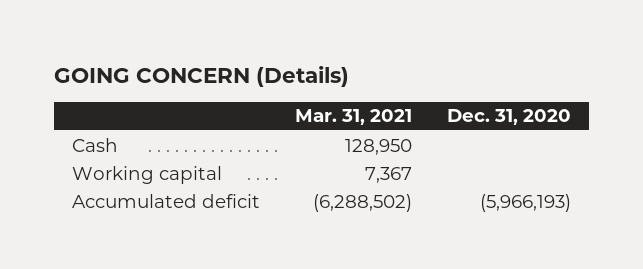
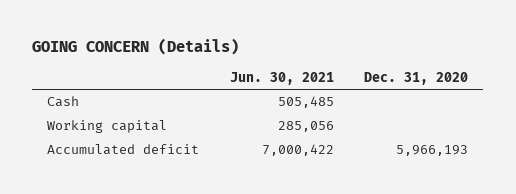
[295,109,413,126] Mar. 31, 2021 -> none
none -> [229,72,334,86] Jun. 30, 2021
[480,193,572,212] (5,966,193) -> [396,145,469,157] 5,966,193

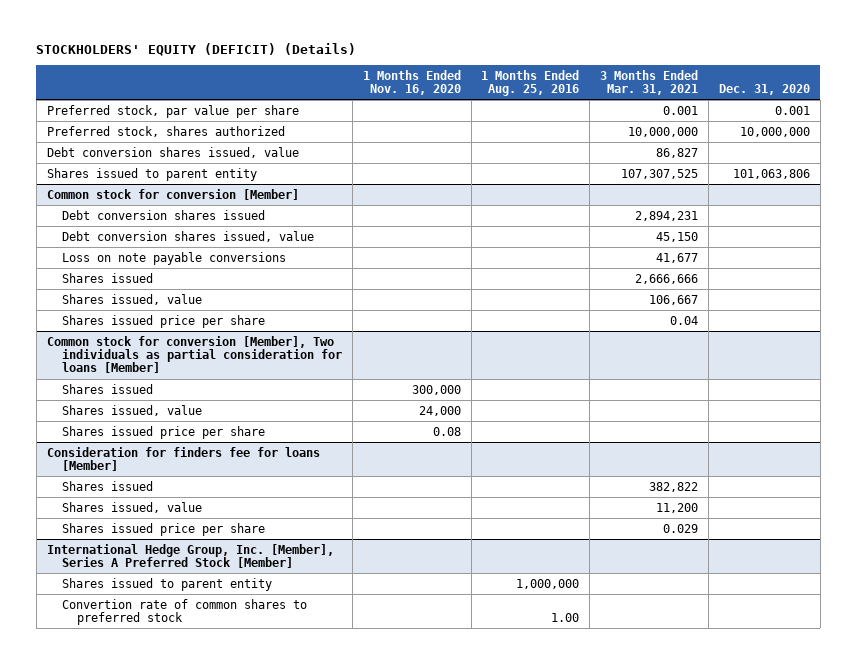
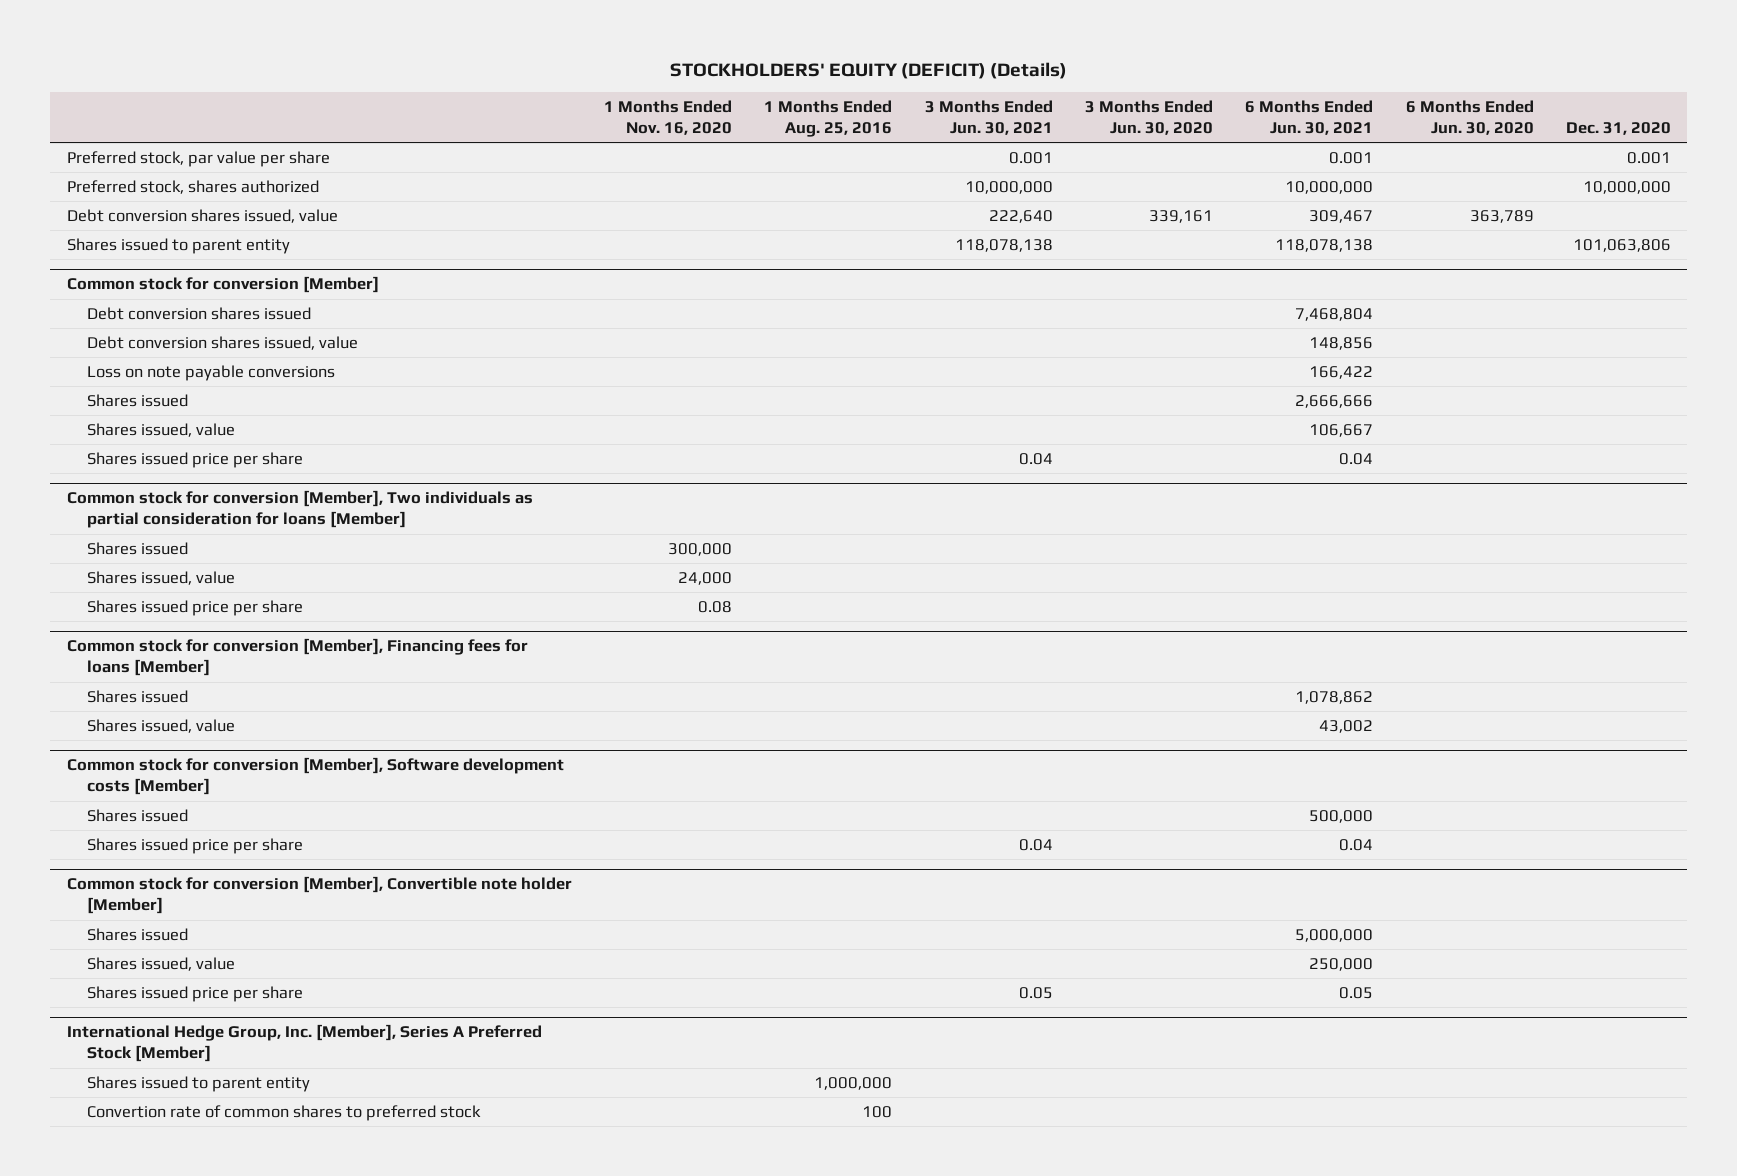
[600,69,699,96] 3 Months Ended Mar. 31, 2021 -> none
none -> [924,100,1053,136] 3 Months Ended Jun. 30, 2021
none -> [1084,100,1213,136] 3 Months Ended Jun. 30, 2020
none -> [1245,100,1374,136] 6 Months Ended Jun. 30, 2021
none -> [1405,100,1534,136] 6 Months Ended Jun. 30, 2020
[46,446,320,471] Consideration for finders fee for loans [Member] -> none
[61,480,153,491] Shares issued -> none
[61,501,202,513] Shares issued, value -> none
[61,522,265,536] Shares issued price per share -> none
none -> [66,638,528,677] Common stock for conversion [Member], Financing fees for loans [Member]
none -> [87,689,189,703] Shares issued
none -> [87,718,236,733] Shares issued, value
none -> [66,757,564,796] Common stock for conversion [Member], Software development costs [Member]
none -> [87,808,189,822] Shares issued
none -> [87,837,304,854] Shares issued price per share
none -> [66,876,572,915] Common stock for conversion [Member], Convertible note holder [Member]
none -> [87,927,189,941] Shares issued
none -> [87,956,236,971] Shares issued, value
none -> [87,985,304,1002] Shares issued price per share
[551,612,580,622] 1.00 -> [862,1105,893,1118] 100

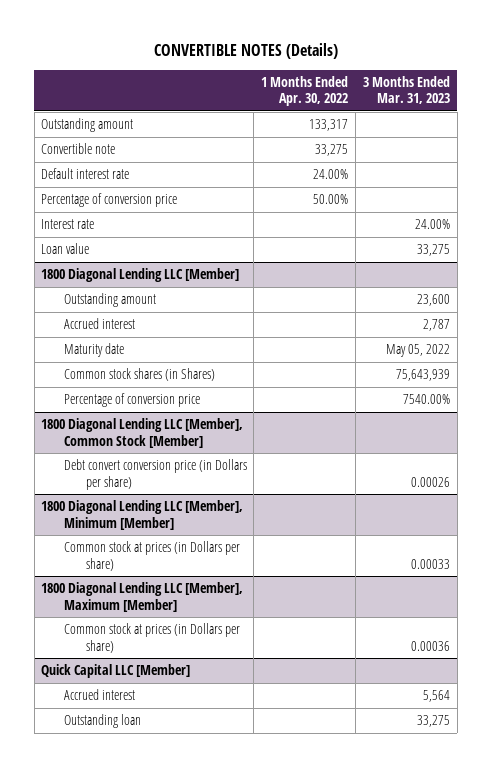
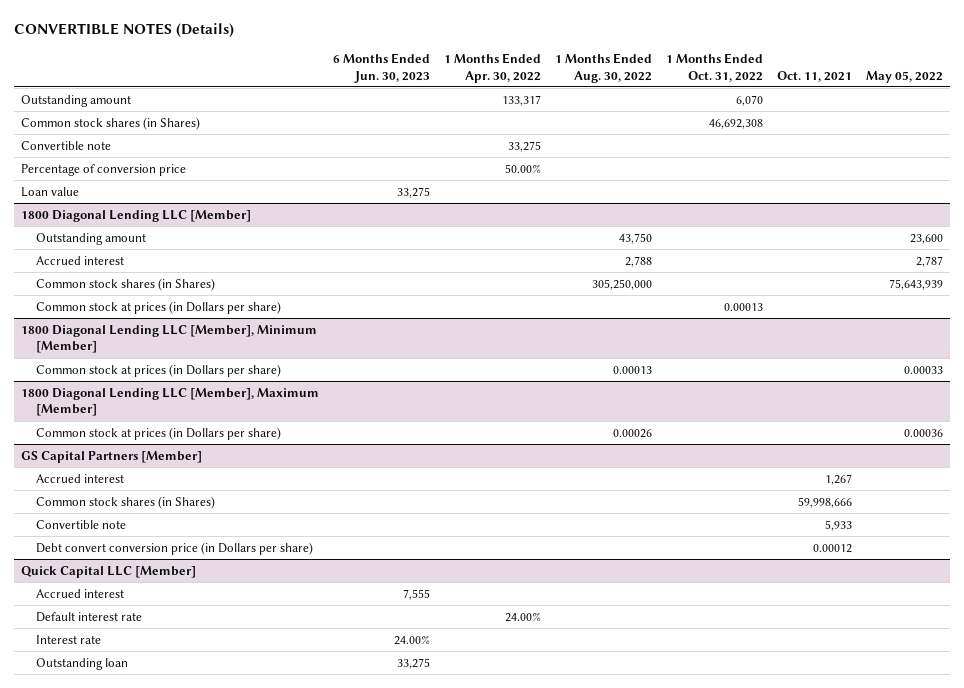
[362,76,450,105] 3 Months Ended Mar. 31, 2023 -> none
none -> [332,53,430,83] 6 Months Ended Jun. 30, 2023
none -> [554,53,652,83] 1 Months Ended Aug. 30, 2022
none -> [665,53,763,82] 1 Months Ended Oct. 31, 2022
none -> [776,70,852,82] Oct. 11, 2021
none -> [866,70,944,83] May 05, 2022
none -> [20,116,200,130] Common stock shares (in Shares)
[41,168,130,180] Default interest rate -> none
[41,219,95,230] Interest rate -> none
[63,343,124,358] Maturity date -> none
[63,393,200,408] Percentage of conversion price -> none
[41,418,244,448] 1800 Diagonal Lending LLC [Member], Common Stock [Member] -> none
[63,459,247,490] Debt convert conversion price (in Dollars per share) -> none
none -> [35,300,281,314] Common stock at prices (in Dollars per share)
none -> [20,450,202,463] GS Capital Partners [Member]
none -> [35,473,124,483] Accrued interest
none -> [35,495,215,509] Common stock shares (in Shares)
none -> [35,519,126,529] Convertible note
none -> [35,541,313,555] Debt convert conversion price (in Dollars per share)
none -> [35,611,142,622] Default interest rate
none -> [35,634,101,644] Interest rate

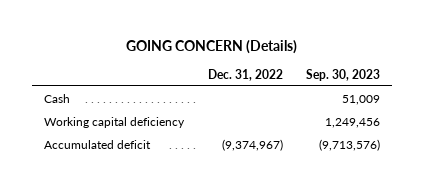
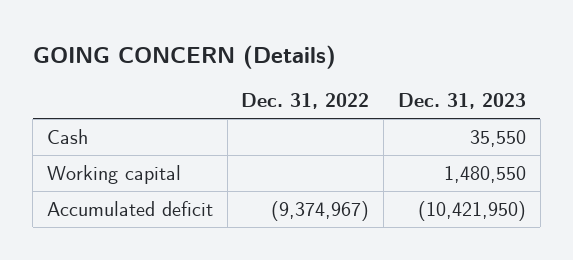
[306,68,381,81] Sep. 30, 2023 -> none
none -> [397,93,526,110] Dec. 31, 2023
[43,116,185,128] Working capital deficiency -> [46,164,181,184] Working capital

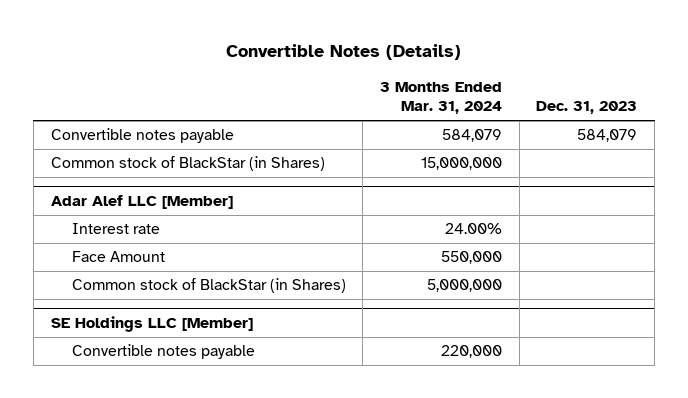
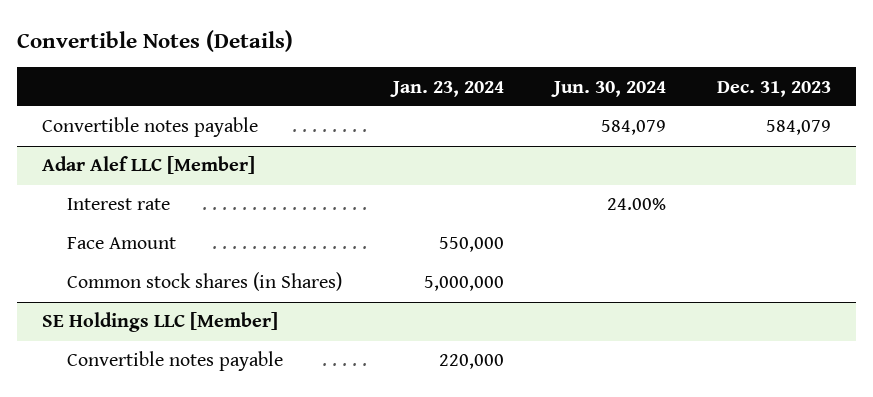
[379,82,502,115] 3 Months Ended Mar. 31, 2024 -> none
none -> [389,80,504,97] Jan. 23, 2024
none -> [551,80,667,97] Jun. 30, 2024
[50,156,325,172] Common stock of BlackStar (in Shares) -> none
[71,278,346,294] Common stock of BlackStar (in Shares) -> [67,272,343,292] Common stock shares (in Shares)

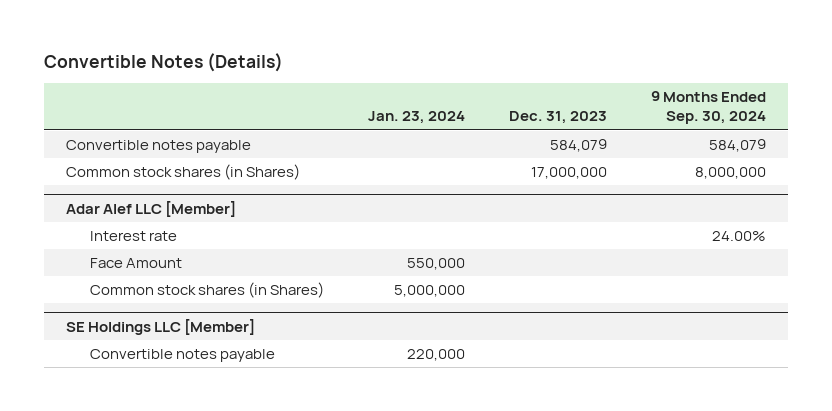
[551,80,667,97] Jun. 30, 2024 -> none
none -> [651,90,767,125] 9 Months Ended Sep. 30, 2024
none -> [66,164,301,181] Common stock shares (in Shares)

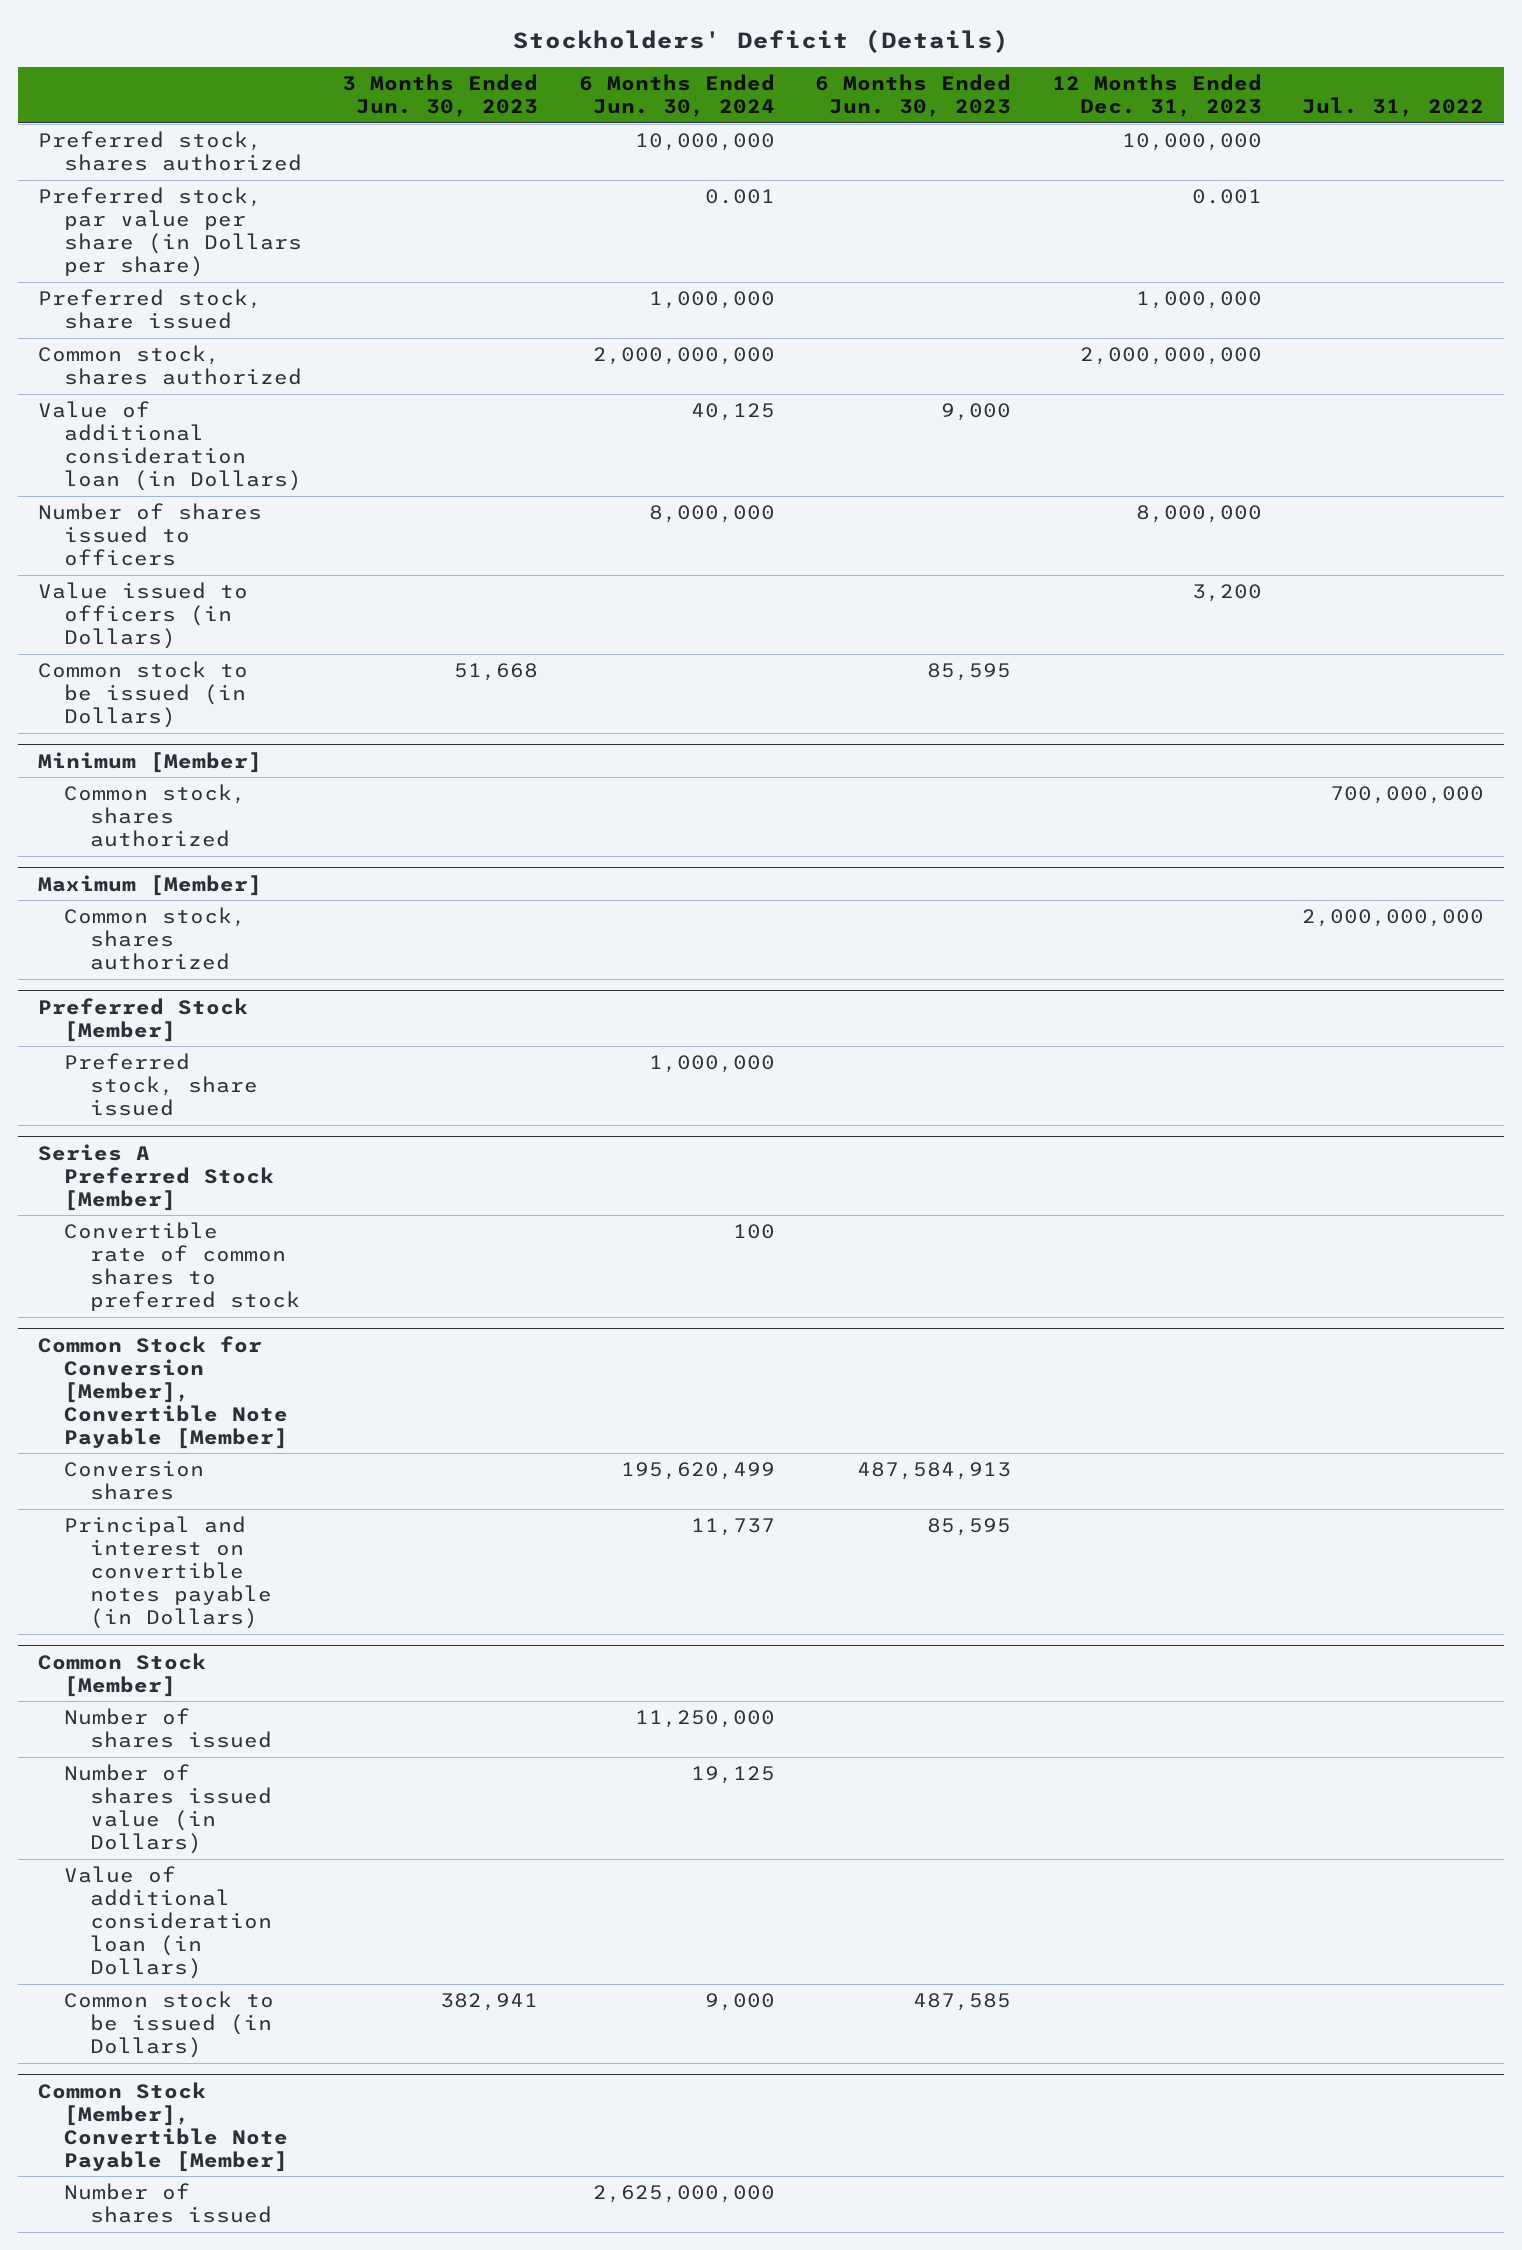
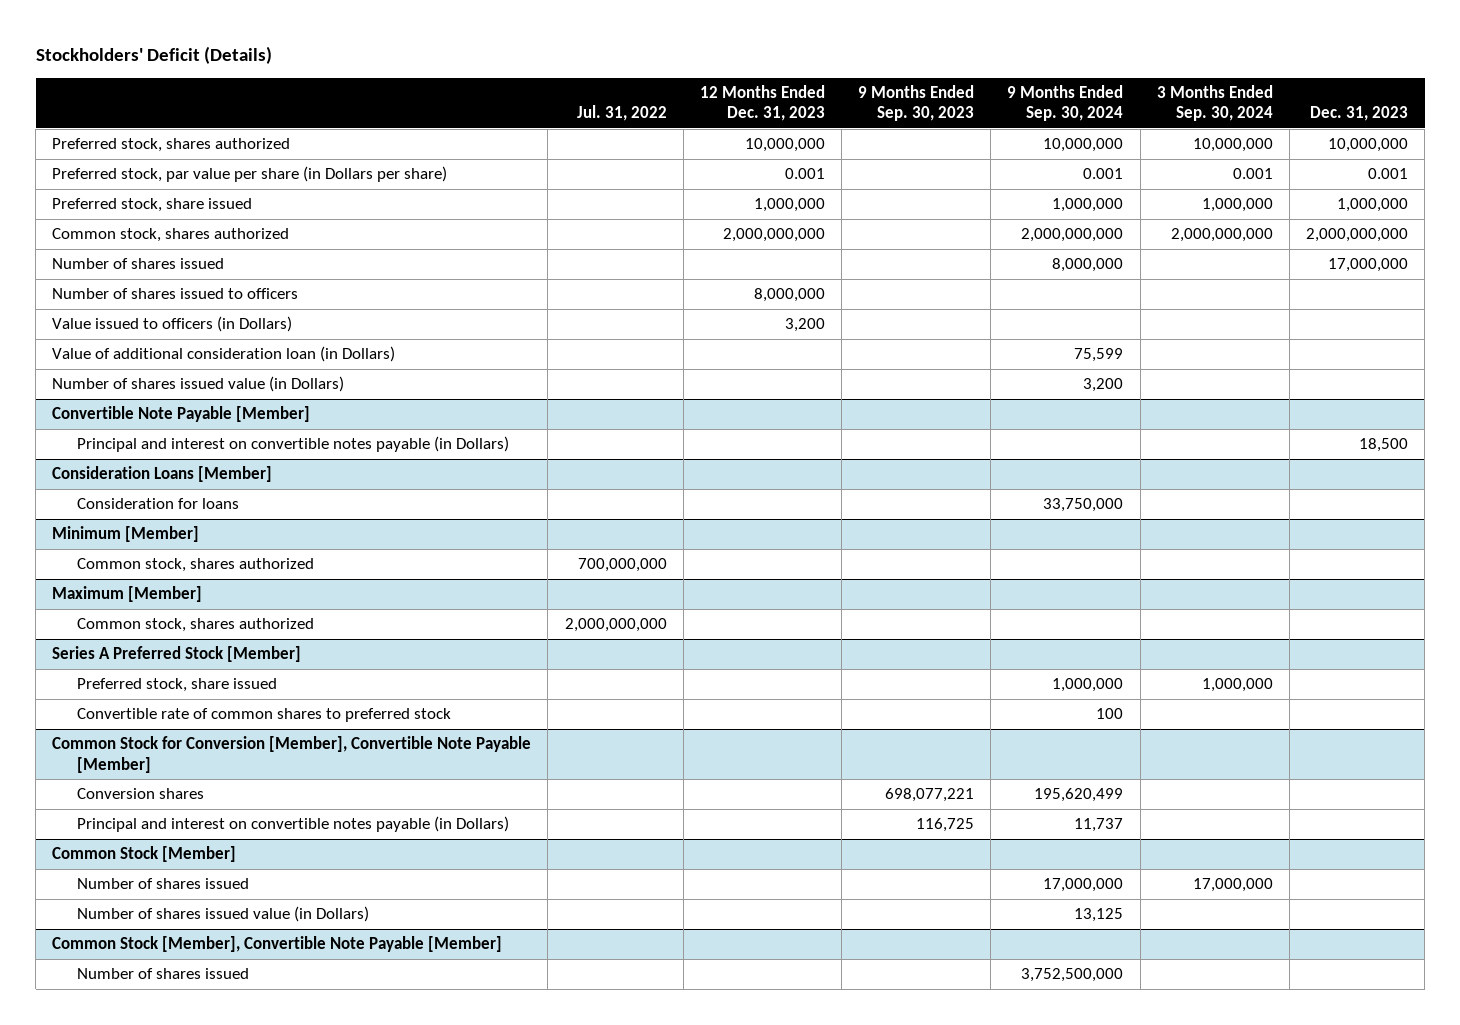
[342,74,539,118] 3 Months Ended Jun. 30, 2023 -> none
[578,74,775,118] 6 Months Ended Jun. 30, 2024 -> none
[815,74,1012,118] 6 Months Ended Jun. 30, 2023 -> none
none -> [858,84,975,122] 9 Months Ended Sep. 30, 2023
none -> [1007,84,1124,122] 9 Months Ended Sep. 30, 2024
none -> [1156,84,1273,122] 3 Months Ended Sep. 30, 2024
none -> [1310,106,1409,122] Dec. 31, 2023
none -> [52,258,225,270] Number of shares issued
[37,661,248,729] Common stock to be issued (in Dollars) -> none
[37,401,302,492] Value of additional consideration loan (in Dollars) -> [52,346,396,363] Value of additional consideration loan (in Dollars)
none -> [52,376,345,393] Number of shares issued value (in Dollars)
none -> [52,406,311,423] Convertible Note Payable [Member]
none -> [77,436,510,453] Principal and interest on convertible notes payable (in Dollars)
none -> [52,466,273,483] Consideration Loans [Member]
none -> [77,498,240,510] Consideration for loans
[37,997,248,1042] Preferred Stock [Member] -> none
[63,1053,259,1117] Preferred stock, share issued -> none
none -> [77,678,278,693] Preferred stock, share issued
[63,1866,273,1980] Value of additional consideration loan (in Dollars) -> none
[63,1991,274,2059] Common stock to be issued (in Dollars) -> none

